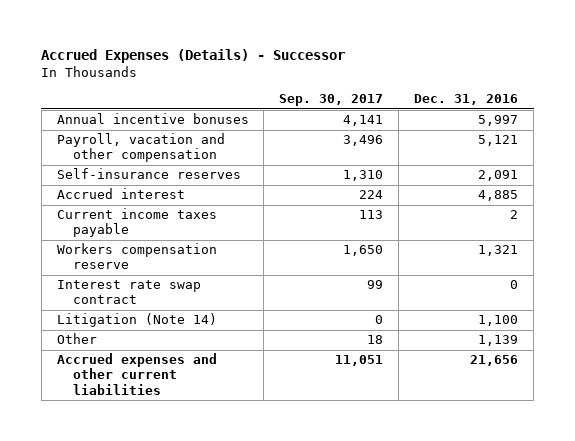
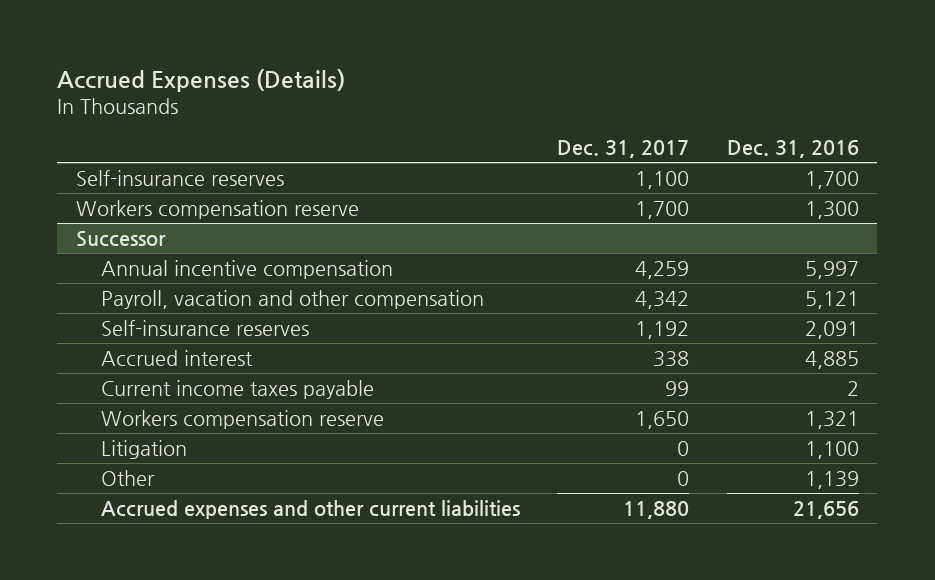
[41,49,346,64] Accrued Expenses (Details) - Successor -> [57,69,346,93] Accrued Expenses (Details)
[279,94,384,107] Sep. 30, 2017 -> none
none -> [557,140,690,159] Dec. 31, 2017
none -> [75,169,284,186] Self-insurance reserves
none -> [75,199,359,219] Workers compensation reserve
none -> [75,230,166,247] Successor
[56,113,249,125] Annual incentive bonuses -> [100,259,393,279] Annual incentive compensation
[56,280,201,305] Interest rate swap contract -> none
[56,313,217,328] Litigation (Note 14) -> [100,439,187,459] Litigation

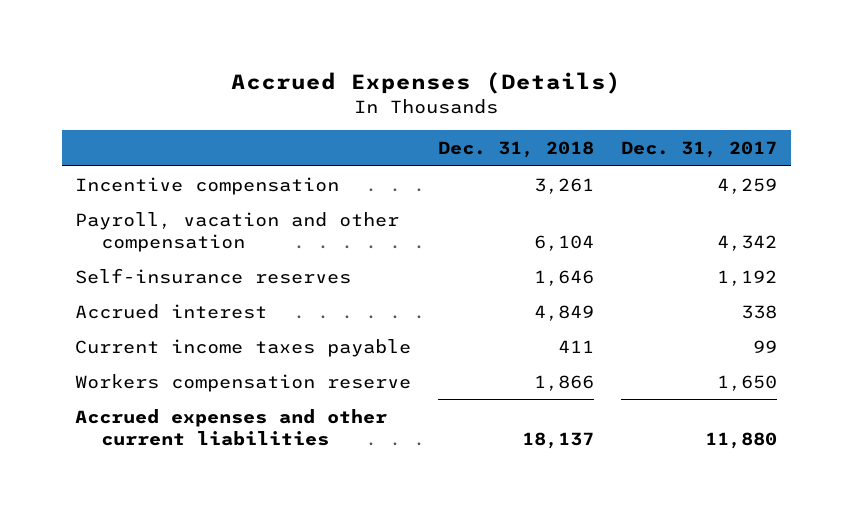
[726,140,859,159] Dec. 31, 2016 -> none
none -> [438,141,595,159] Dec. 31, 2018
[75,169,284,186] Self-insurance reserves -> none
[75,199,359,219] Workers compensation reserve -> none
[75,230,166,247] Successor -> none
[100,259,393,279] Annual incentive compensation -> [75,176,340,195] Incentive compensation
[100,439,187,459] Litigation -> none
[100,469,155,486] Other -> none

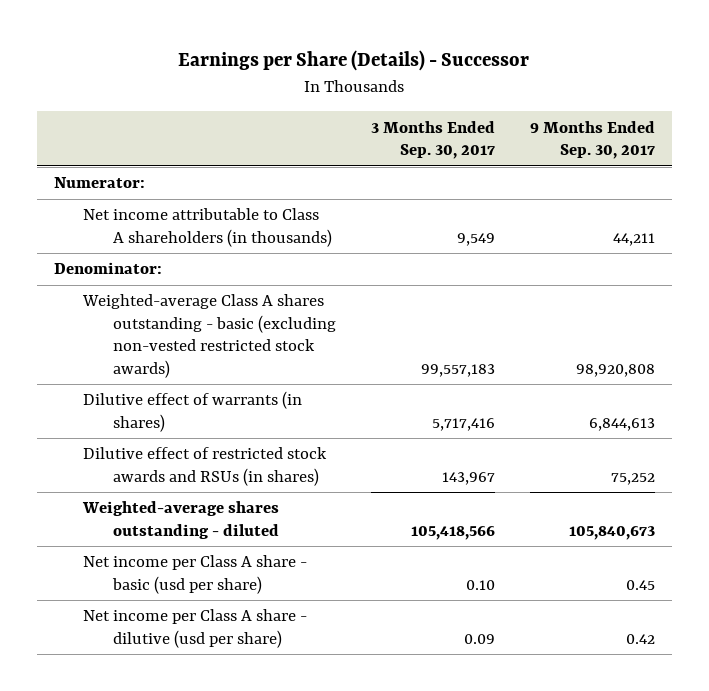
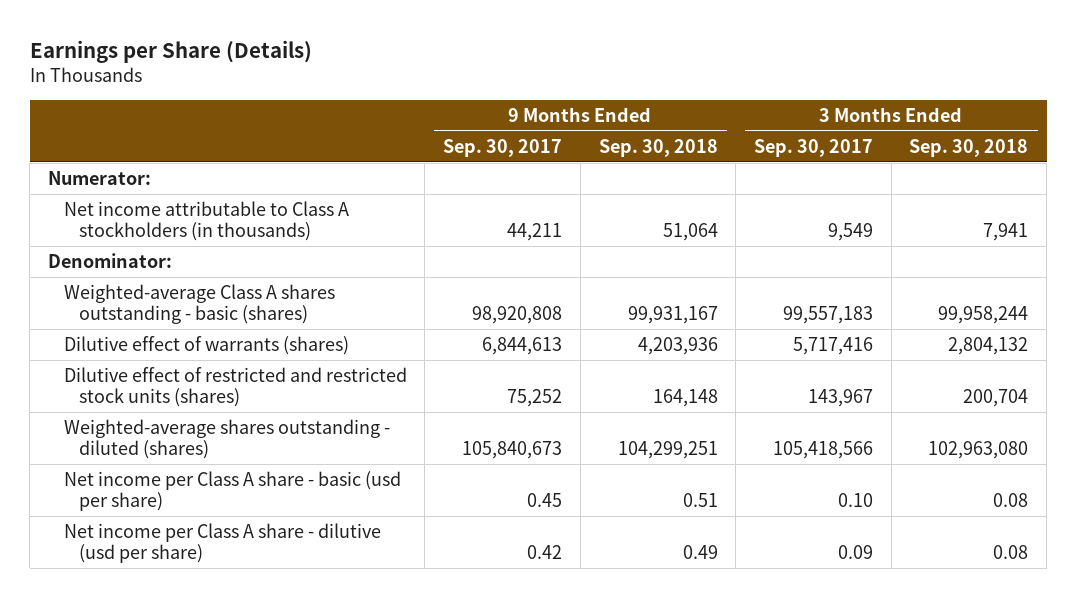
[178,50,530,72] Earnings per Share (Details) - Successor -> [29,39,312,63] Earnings per Share (Details)
none -> [598,138,718,157] Sep. 30, 2018
none -> [909,138,1029,157] Sep. 30, 2018
[83,208,332,247] Net income attributable to Class A shareholders (in thousands) -> [63,201,349,241] Net income attributable to Class A stockholders (in thousands)
[82,294,336,378] Weighted-average Class A shares outstanding - basic (excluding non-vested restricted stock awards) -> [63,284,335,324] Weighted-average Class A shares outstanding - basic (shares)
[83,391,303,432] Dilutive effect of warrants (in shares) -> [63,336,349,356] Dilutive effect of warrants (shares)
[83,447,328,486] Dilutive effect of restricted stock awards and RSUs (in shares) -> [63,367,407,407] Dilutive effect of restricted and restricted stock units (shares)
[82,501,280,539] Weighted-average shares outstanding - diluted -> [63,419,390,459] Weighted-average shares outstanding - diluted (shares)

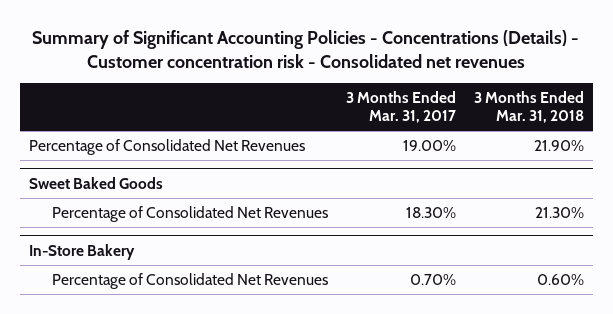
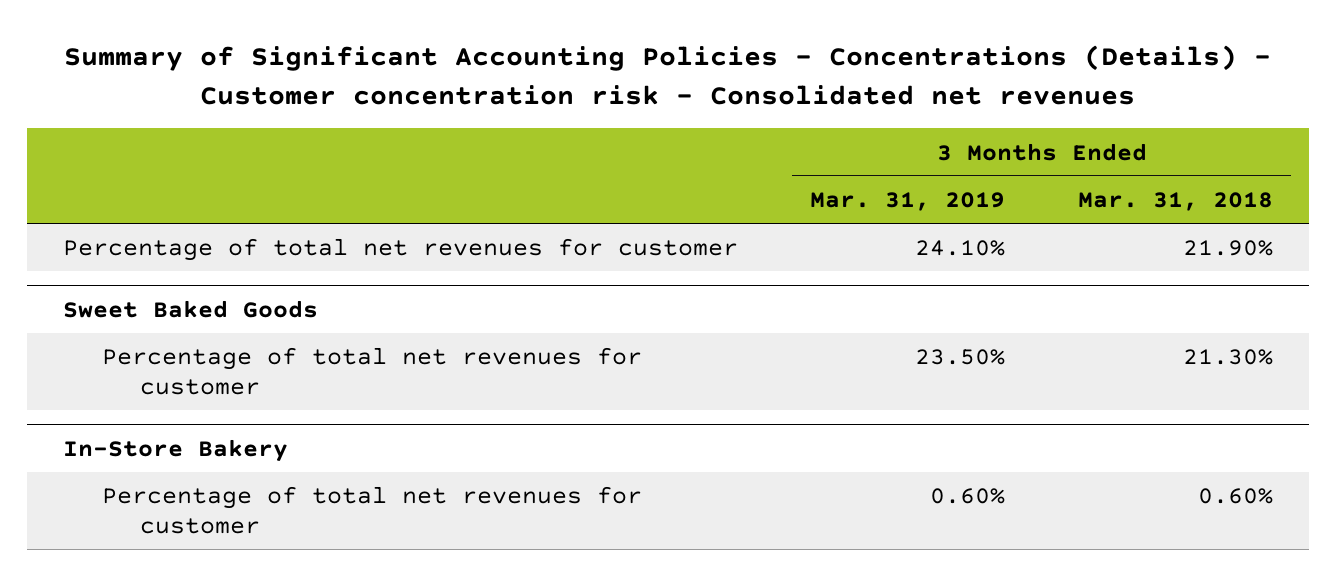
[346,91,457,124] 3 Months Ended Mar. 31, 2017 -> none
none -> [810,191,1006,211] Mar. 31, 2019
[28,139,305,156] Percentage of Consolidated Net Revenues -> [62,238,738,262] Percentage of total net revenues for customer
[52,206,329,223] Percentage of Consolidated Net Revenues -> [101,347,642,396] Percentage of total net revenues for customer
[52,273,329,290] Percentage of Consolidated Net Revenues -> [101,486,642,535] Percentage of total net revenues for customer

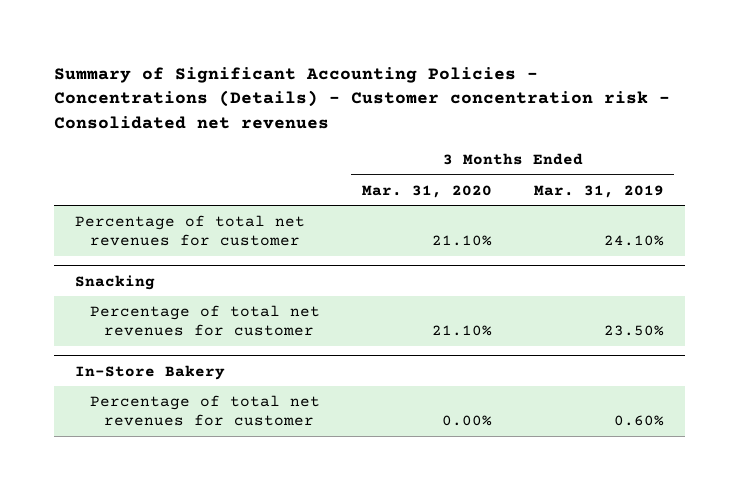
[1077,191,1273,211] Mar. 31, 2018 -> none
none -> [361,184,492,198] Mar. 31, 2020
[62,300,318,319] Sweet Baked Goods -> [75,274,156,290] Snacking

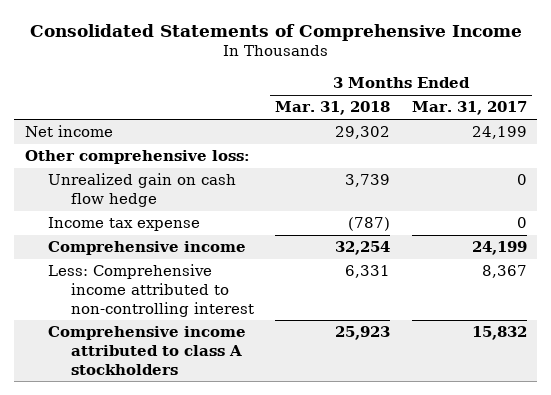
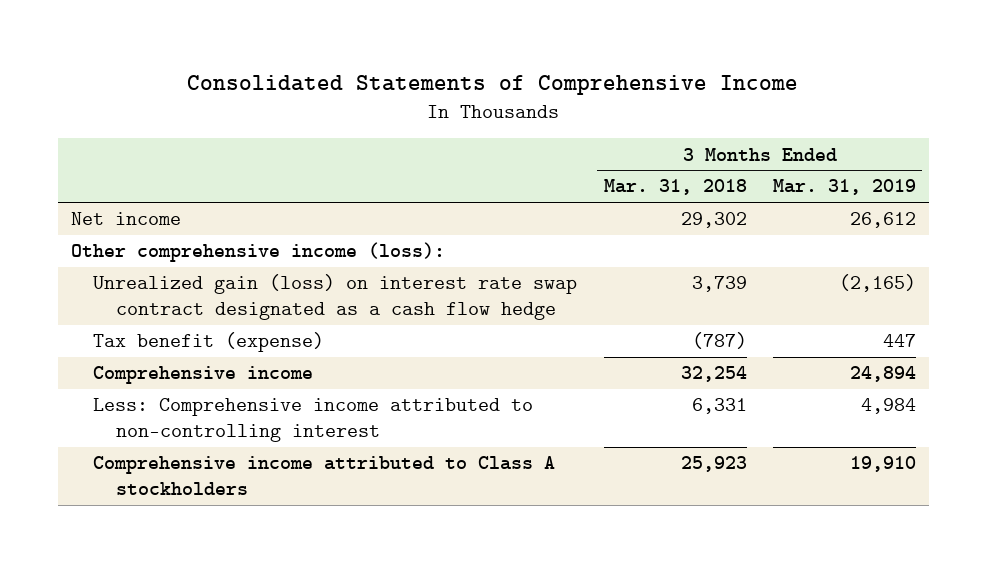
[411,101,527,116] Mar. 31, 2017 -> none
none -> [772,179,916,196] Mar. 31, 2019
[24,150,250,165] Other comprehensive loss: -> [70,242,445,263] Other comprehensive income (loss):
[47,173,236,207] Unrealized gain on cash flow hedge -> [93,274,578,321] Unrealized gain (loss) on interest rate swap contract designated as a cash flow hedge
[47,217,200,232] Income tax expense -> [93,332,325,353] Tax benefit (expense)
[47,326,246,375] Comprehensive income attributed to class A stockholders -> [93,456,556,496] Comprehensive income attributed to Class A stockholders

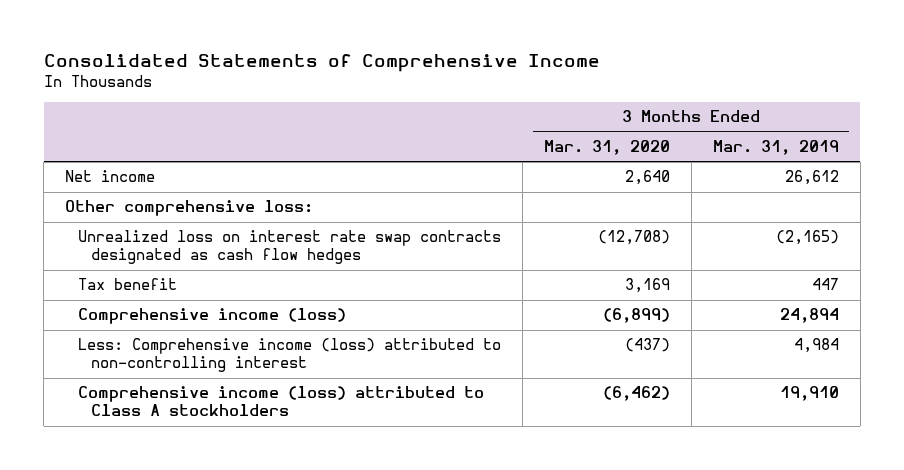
[603,179,747,196] Mar. 31, 2018 -> none
none -> [543,139,670,155] Mar. 31, 2020
[70,242,445,263] Other comprehensive income (loss): -> [65,200,314,217] Other comprehensive loss:
[93,274,578,321] Unrealized gain (loss) on interest rate swap contract designated as a cash flow hedge -> [78,230,502,265] Unrealized loss on interest rate swap contracts designated as cash flow hedges
[93,332,325,353] Tax benefit (expense) -> [78,278,178,291] Tax benefit
[93,366,314,385] Comprehensive income -> [78,308,347,325] Comprehensive income (loss)
[93,398,534,443] Less: Comprehensive income attributed to non-controlling interest -> [78,338,502,373] Less: Comprehensive income (loss) attributed to non-controlling interest
[93,456,556,496] Comprehensive income attributed to Class A stockholders -> [78,386,485,417] Comprehensive income (loss) attributed to Class A stockholders

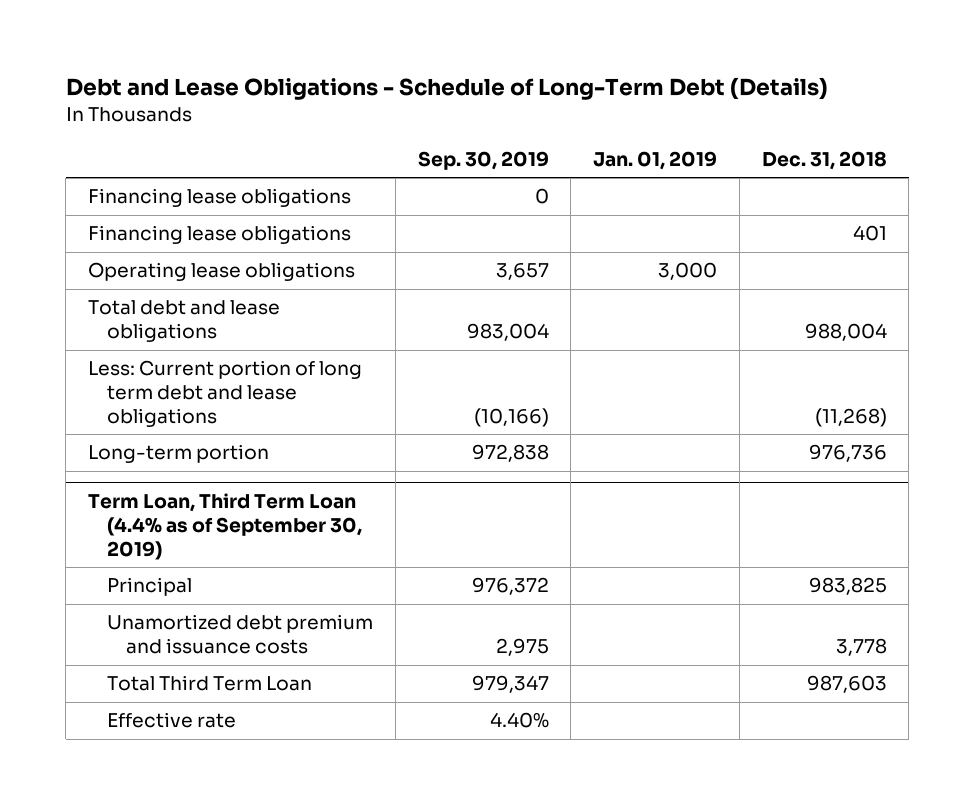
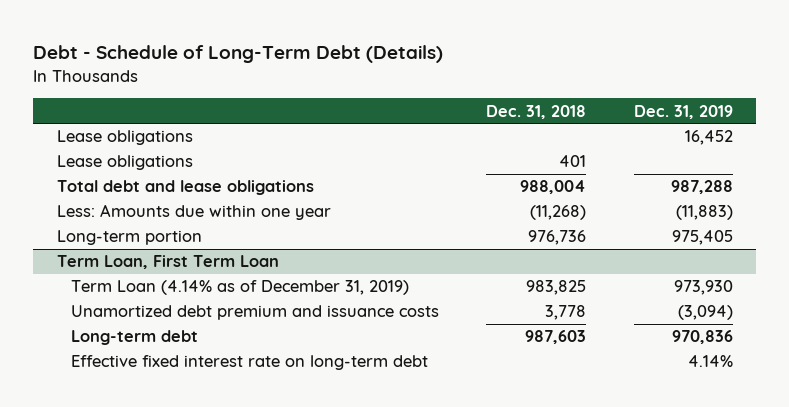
[65,77,828,101] Debt and Lease Obligations - Schedule of Long-Term Debt (Details) -> [33,45,444,64] Debt - Schedule of Long-Term Debt (Details)
[417,150,549,170] Sep. 30, 2019 -> none
[593,150,718,170] Jan. 01, 2019 -> none
none -> [633,104,733,119] Dec. 31, 2019
[87,262,355,282] Operating lease obligations -> none
[87,188,351,208] Financing lease obligations -> [56,130,193,146] Lease obligations
[87,225,351,245] Financing lease obligations -> [56,155,193,171] Lease obligations
[87,360,362,427] Less: Current portion of long term debt and lease obligations -> [56,204,331,221] Less: Amounts due within one year
[87,493,363,560] Term Loan, Third Term Loan (4.4% as of September 30, 2019) -> none
none -> [56,255,279,270] Term Loan, First Term Loan
[107,577,193,597] Principal -> [70,280,409,296] Term Loan (4.14% as of December 31, 2019)
[107,675,313,692] Total Third Term Loan -> [70,330,198,346] Long-term debt
[107,712,237,729] Effective rate -> [70,355,428,371] Effective fixed interest rate on long-term debt

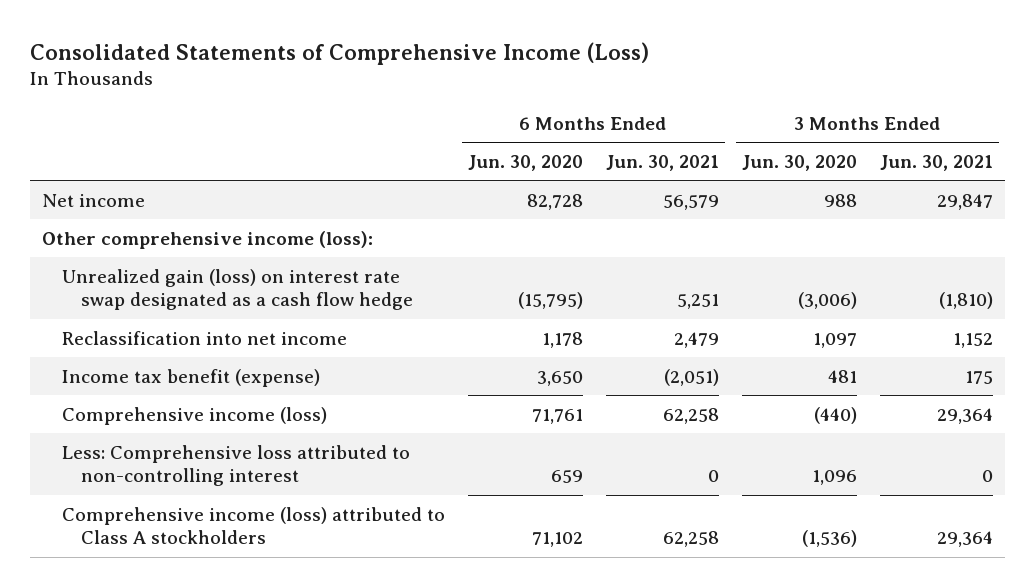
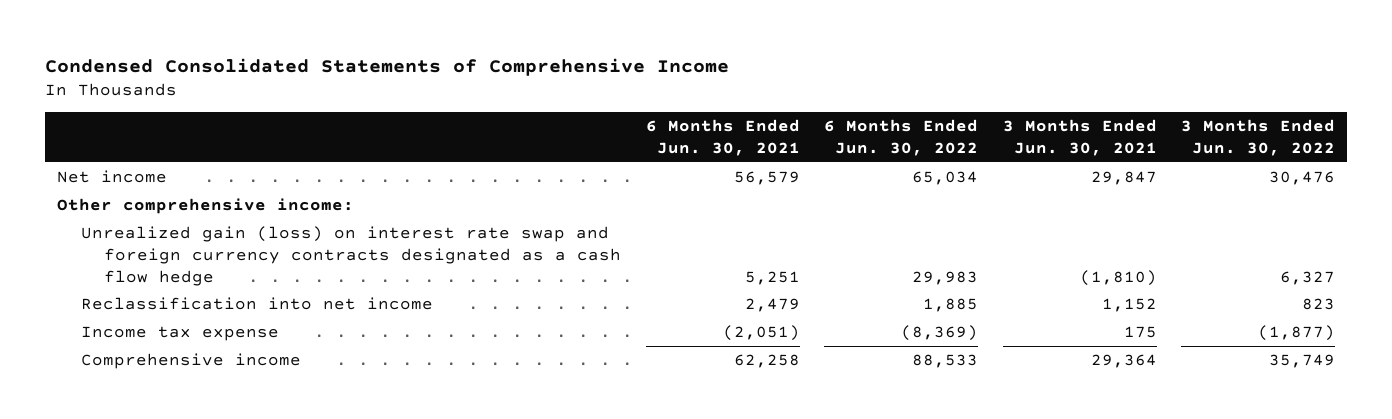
[30,41,650,65] Consolidated Statements of Comprehensive Income (Loss) -> [44,57,729,76] Condensed Consolidated Statements of Comprehensive Income
[467,154,583,171] Jun. 30, 2020 -> none
[741,154,857,171] Jun. 30, 2020 -> none
none -> [824,119,979,157] 6 Months Ended Jun. 30, 2022
none -> [1180,119,1335,157] 3 Months Ended Jun. 30, 2022
[41,230,373,249] Other comprehensive income (loss): -> [57,197,355,214] Other comprehensive income:
[61,268,414,311] Unrealized gain (loss) on interest rate swap designated as a cash flow hedge -> [80,225,622,286] Unrealized gain (loss) on interest rate swap and foreign currency contracts designated as a cash flow hedge
[61,406,327,425] Comprehensive income (loss) -> none
[61,444,410,487] Less: Comprehensive loss attributed to non-controlling interest -> none
[61,368,320,387] Income tax benefit (expense) -> [80,325,279,341] Income tax expense
[61,506,445,545] Comprehensive income (loss) attributed to Class A stockholders -> [80,352,301,369] Comprehensive income

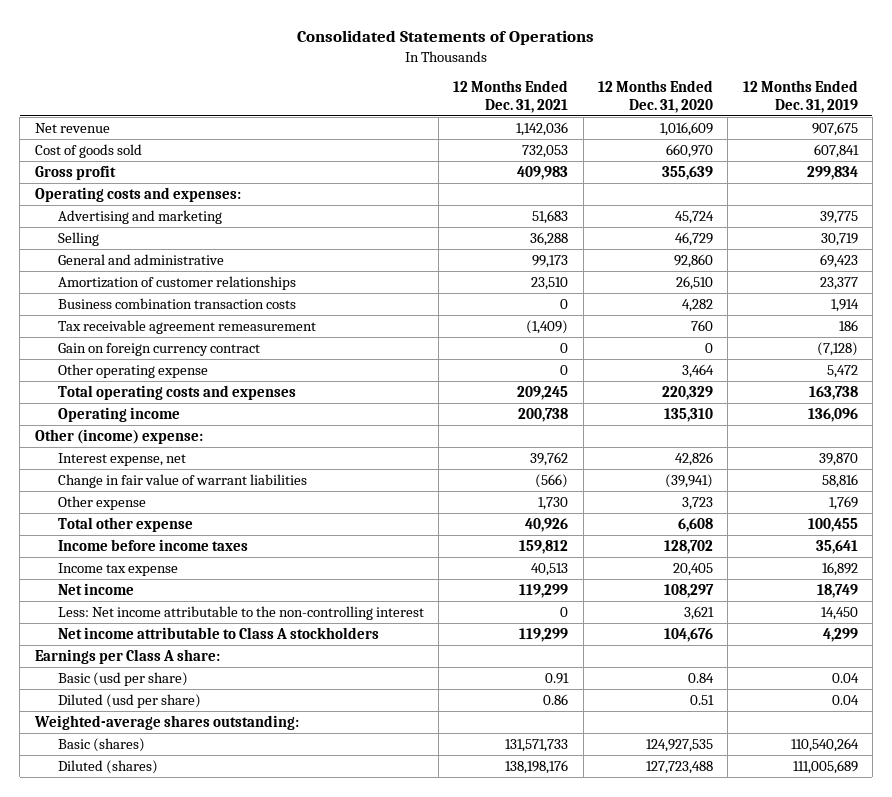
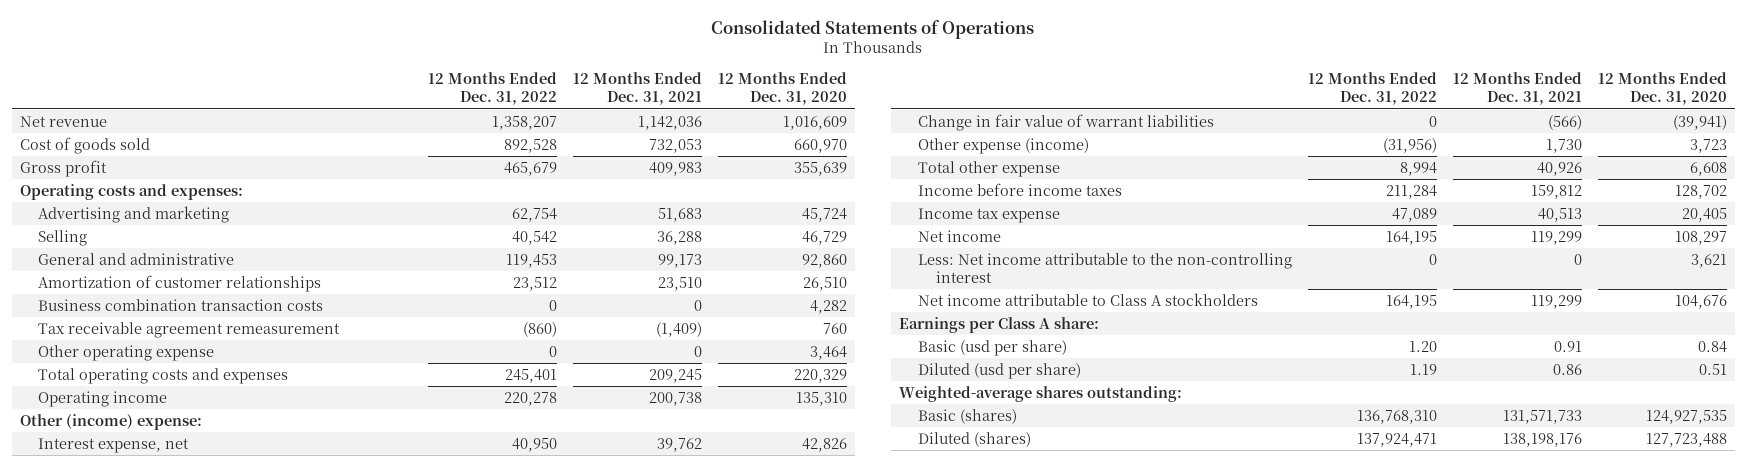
[742,80,858,113] 12 Months Ended Dec. 31, 2019 -> none
none -> [427,72,557,106] 12 Months Ended Dec. 31, 2022
[57,342,260,356] Gain on foreign currency contract -> none
[57,495,146,510] Other expense -> [917,137,1089,154] Other expense (income)

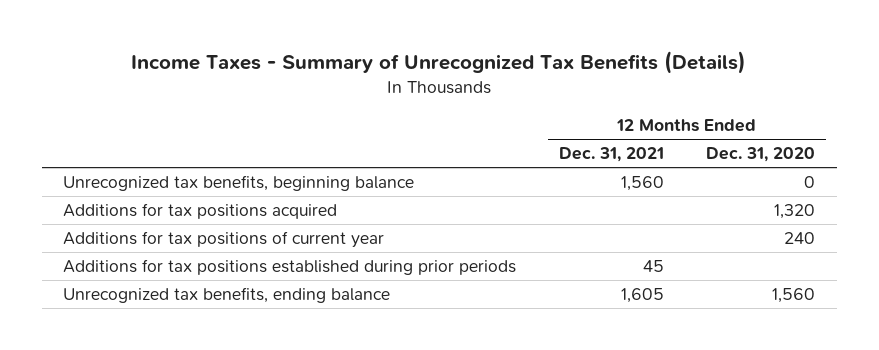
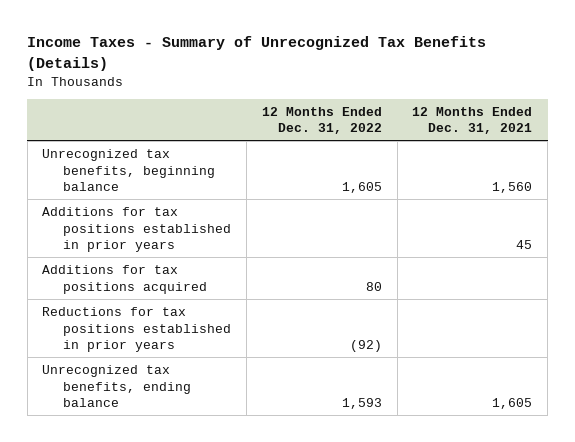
[706,147,816,163] Dec. 31, 2020 -> none
none -> [261,106,382,135] 12 Months Ended Dec. 31, 2022
none -> [42,206,232,253] Additions for tax positions established in prior years
[63,231,385,249] Additions for tax positions of current year -> none
[63,259,517,276] Additions for tax positions established during prior periods -> none
none -> [42,306,232,353] Reductions for tax positions established in prior years

